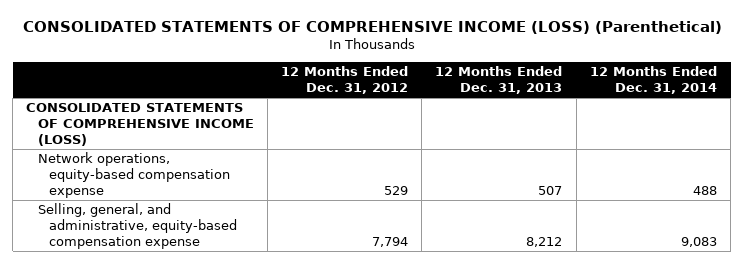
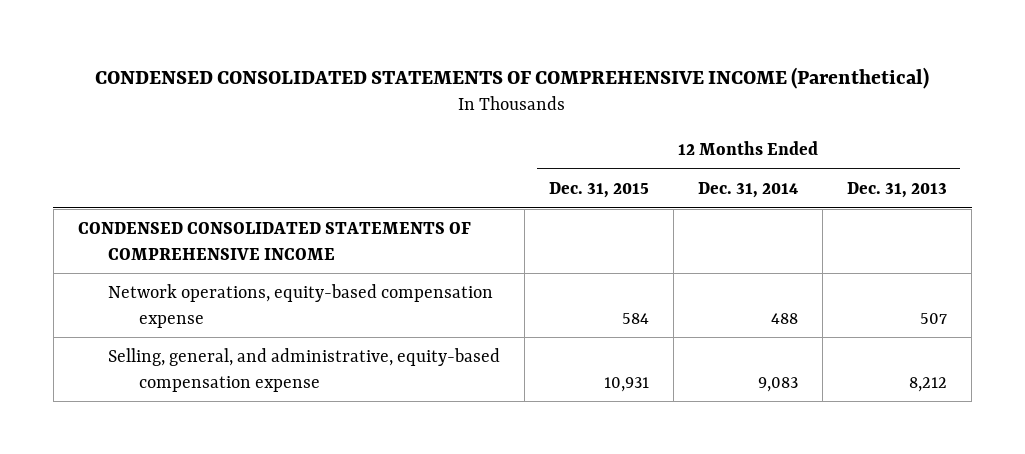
[22,21,722,35] CONSOLIDATED STATEMENTS OF COMPREHENSIVE INCOME (LOSS) (Parenthetical) -> [95,66,930,89] CONDENSED CONSOLIDATED STATEMENTS OF COMPREHENSIVE INCOME (Parenthetical)
[281,65,409,94] 12 Months Ended Dec. 31, 2012 -> none
none -> [549,181,650,198] Dec. 31, 2015
[26,103,254,146] CONSOLIDATED STATEMENTS OF COMPREHENSIVE INCOME (LOSS) -> [77,222,471,260] CONDENSED CONSOLIDATED STATEMENTS OF COMPREHENSIVE INCOME

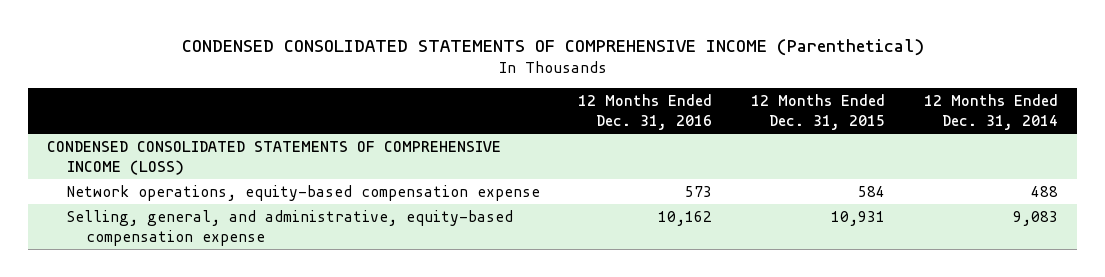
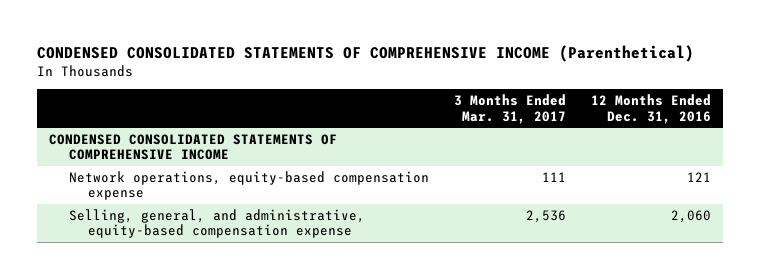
[751,94,886,131] 12 Months Ended Dec. 31, 2015 -> none
[923,94,1058,131] 12 Months Ended Dec. 31, 2014 -> none
none -> [453,94,566,124] 3 Months Ended Mar. 31, 2017
[47,140,502,175] CONDENSED CONSOLIDATED STATEMENTS OF COMPREHENSIVE INCOME (LOSS) -> [49,133,338,161] CONDENSED CONSOLIDATED STATEMENTS OF COMPREHENSIVE INCOME
[685,185,713,197] 573 -> [686,171,711,182] 121
[658,210,713,226] 10,162 -> [670,209,711,223] 2,060

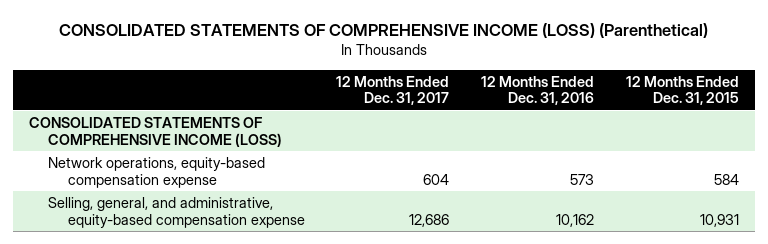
[36,44,694,62] CONDENSED CONSOLIDATED STATEMENTS OF COMPREHENSIVE INCOME (Parenthetical) -> [59,22,709,38] CONSOLIDATED STATEMENTS OF COMPREHENSIVE INCOME (LOSS) (Parenthetical)
[453,94,566,124] 3 Months Ended Mar. 31, 2017 -> none
none -> [336,75,450,106] 12 Months Ended Dec. 31, 2017
none -> [625,75,739,106] 12 Months Ended Dec. 31, 2015
[49,133,338,161] CONDENSED CONSOLIDATED STATEMENTS OF COMPREHENSIVE INCOME -> [29,117,283,147] CONSOLIDATED STATEMENTS OF COMPREHENSIVE INCOME (LOSS)
[686,171,711,182] 121 -> [570,173,595,185] 573
[670,209,711,223] 2,060 -> [556,213,595,227] 10,162

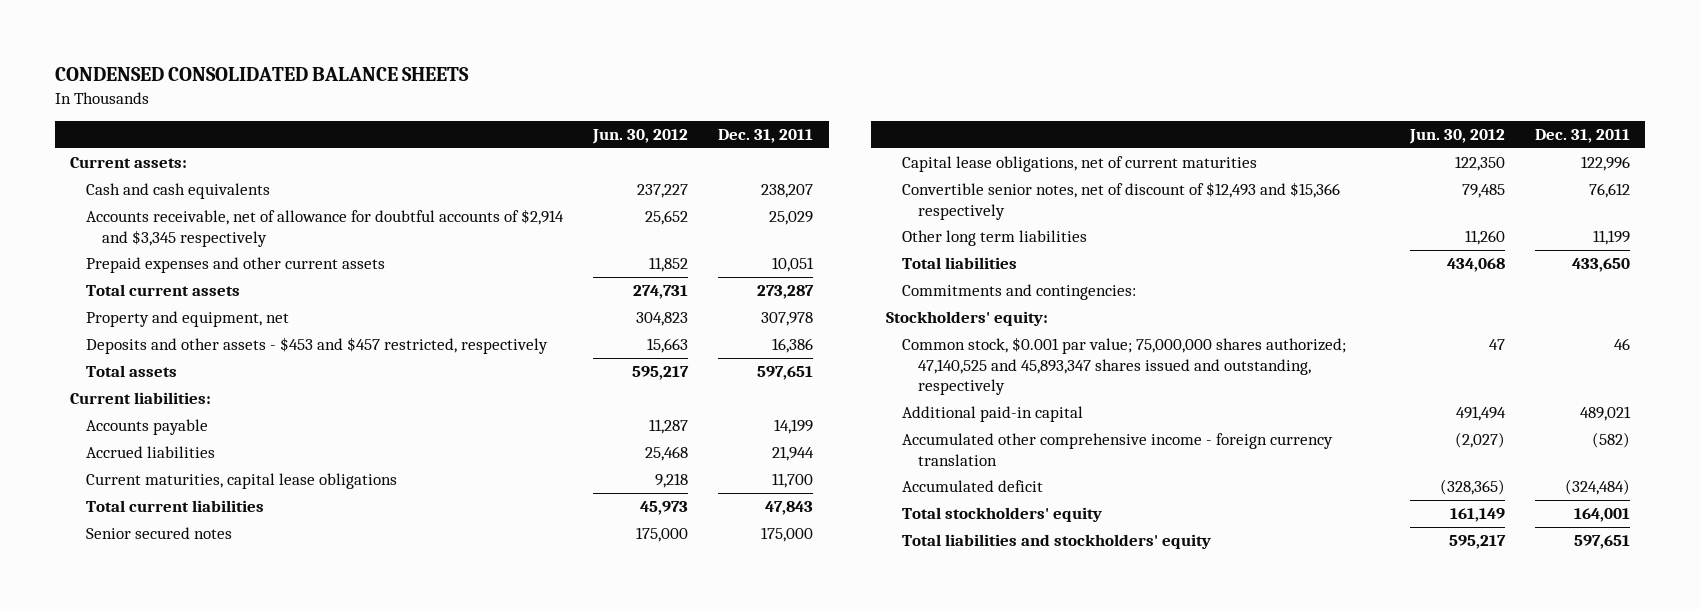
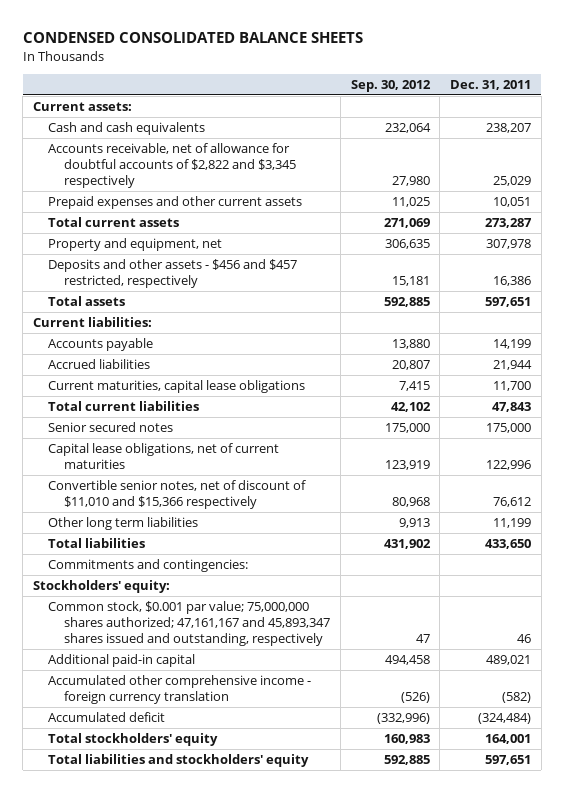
[592,129,689,145] Jun. 30, 2012 -> none
none -> [350,80,431,93] Sep. 30, 2012
[85,209,564,247] Accounts receivable, net of allowance for doubtful accounts of $2,914 and $3,345 respectively -> [48,142,296,189] Accounts receivable, net of allowance for doubtful accounts of $2,822 and $3,345 respectively
[85,337,548,355] Deposits and other assets - $453 and $457 restricted, respectively -> [48,258,298,289] Deposits and other assets - $456 and $457 restricted, respectively
[902,182,1341,220] Convertible senior notes, net of discount of $12,493 and $15,366 respectively -> [48,479,307,510] Convertible senior notes, net of discount of $11,010 and $15,366 respectively
[902,337,1347,396] Common stock, $0.001 par value; 75,000,000 shares authorized; 47,140,525 and 45,893,347 shares issued and outstanding, respectively -> [48,600,330,647] Common stock, $0.001 par value; 75,000,000 shares authorized; 47,161,167 and 45,893,347 shares issued and outstanding, respectively

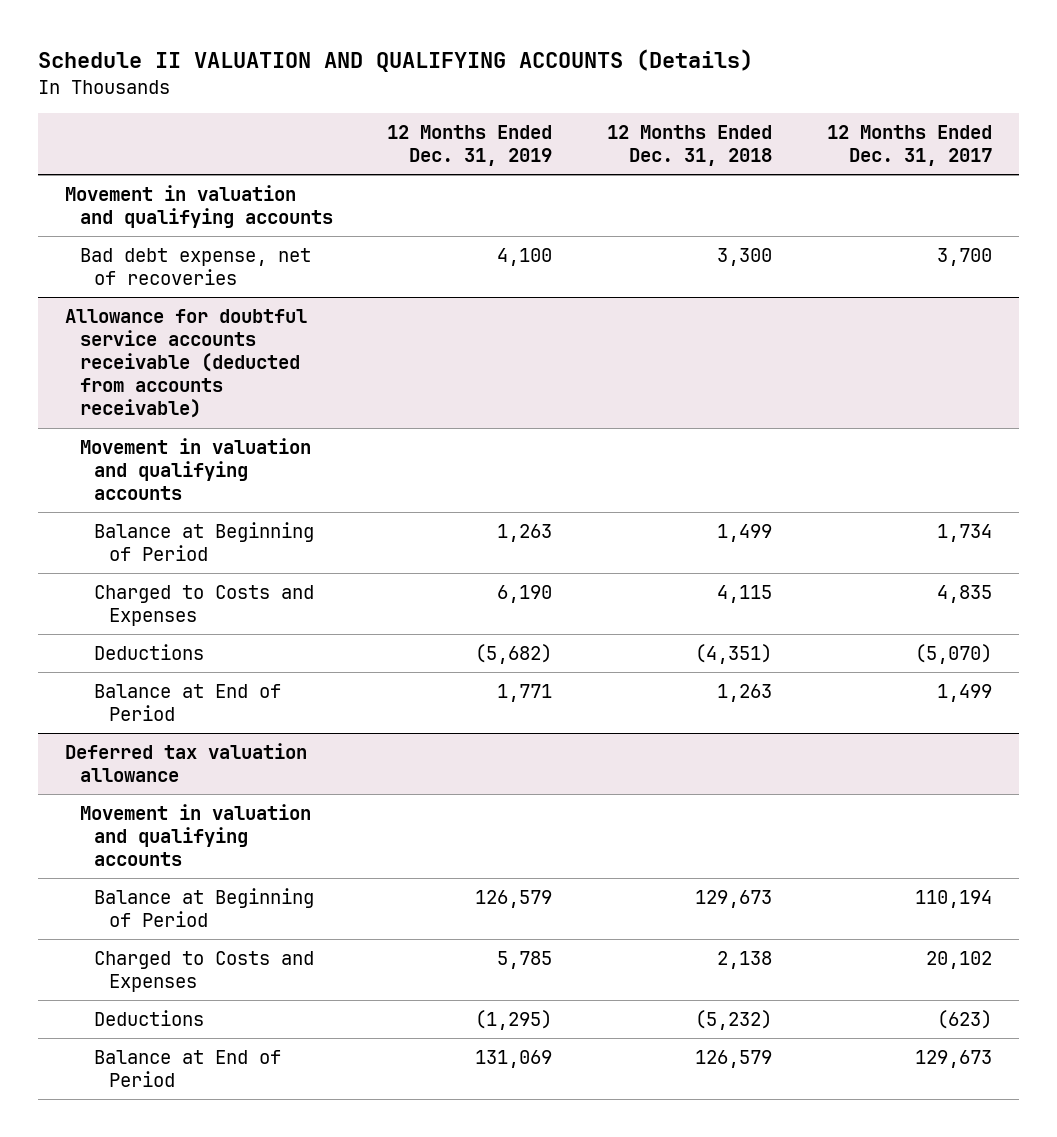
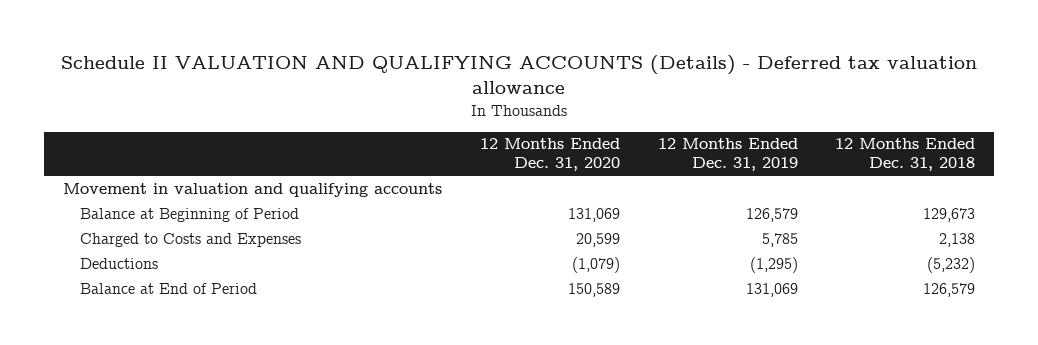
[37,48,753,72] Schedule II VALUATION AND QUALIFYING ACCOUNTS (Details) -> [61,55,978,95] Schedule II VALUATION AND QUALIFYING ACCOUNTS (Details) - Deferred tax valuation allowance
[827,125,993,167] 12 Months Ended Dec. 31, 2017 -> none
none -> [479,138,620,172] 12 Months Ended Dec. 31, 2020
[79,248,311,286] Bad debt expense, net of recoveries -> none
[65,309,308,419] Allowance for doubtful service accounts receivable (deducted from accounts receivable) -> none
[79,438,311,501] Movement in valuation and qualifying accounts -> none
[94,522,315,562] Balance at Beginning of Period -> none
[94,585,315,627] Charged to Costs and Expenses -> none
[94,644,205,661] Deductions -> none
[94,684,282,722] Balance at End of Period -> none
[65,743,308,783] Deferred tax valuation allowance -> none
[79,804,311,867] Movement in valuation and qualifying accounts -> none

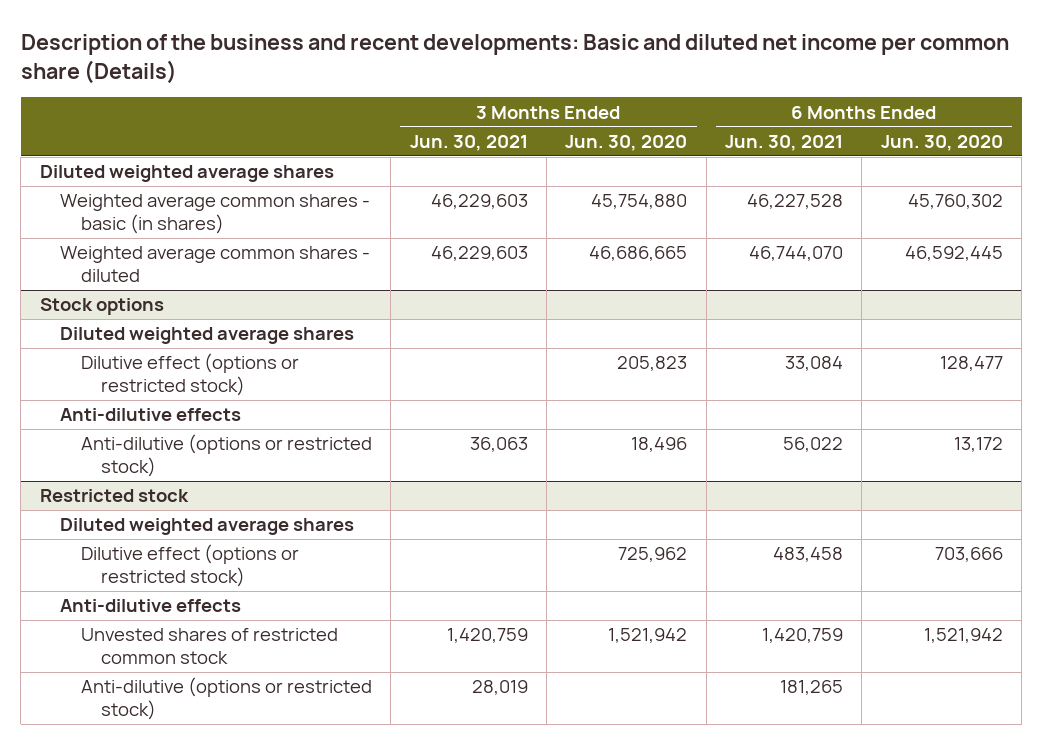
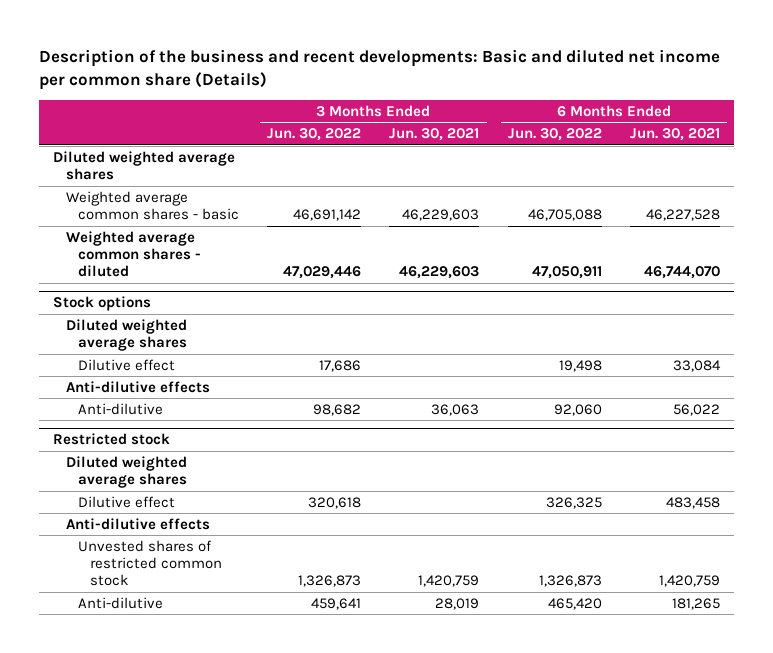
[565,134,688,151] Jun. 30, 2020 -> none
[880,134,1003,151] Jun. 30, 2020 -> none
none -> [267,128,362,142] Jun. 30, 2022
none -> [507,128,602,142] Jun. 30, 2022
[60,194,371,234] Weighted average common shares - basic (in shares) -> [65,190,239,221] Weighted average common shares - basic
[80,353,299,396] Dilutive effect (options or restricted stock) -> [77,358,175,371] Dilutive effect
[80,434,372,477] Anti-dilutive (options or restricted stock) -> [77,402,163,415] Anti-dilutive
[80,544,299,587] Dilutive effect (options or restricted stock) -> [77,495,175,508] Dilutive effect
[80,677,372,720] Anti-dilutive (options or restricted stock) -> [77,596,163,609] Anti-dilutive

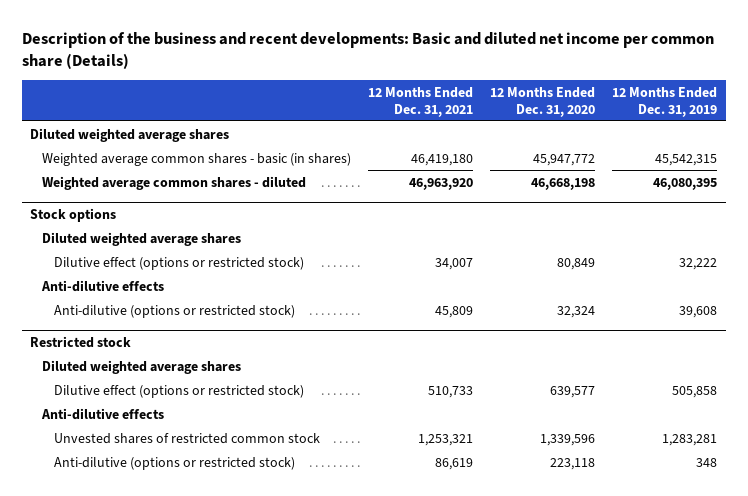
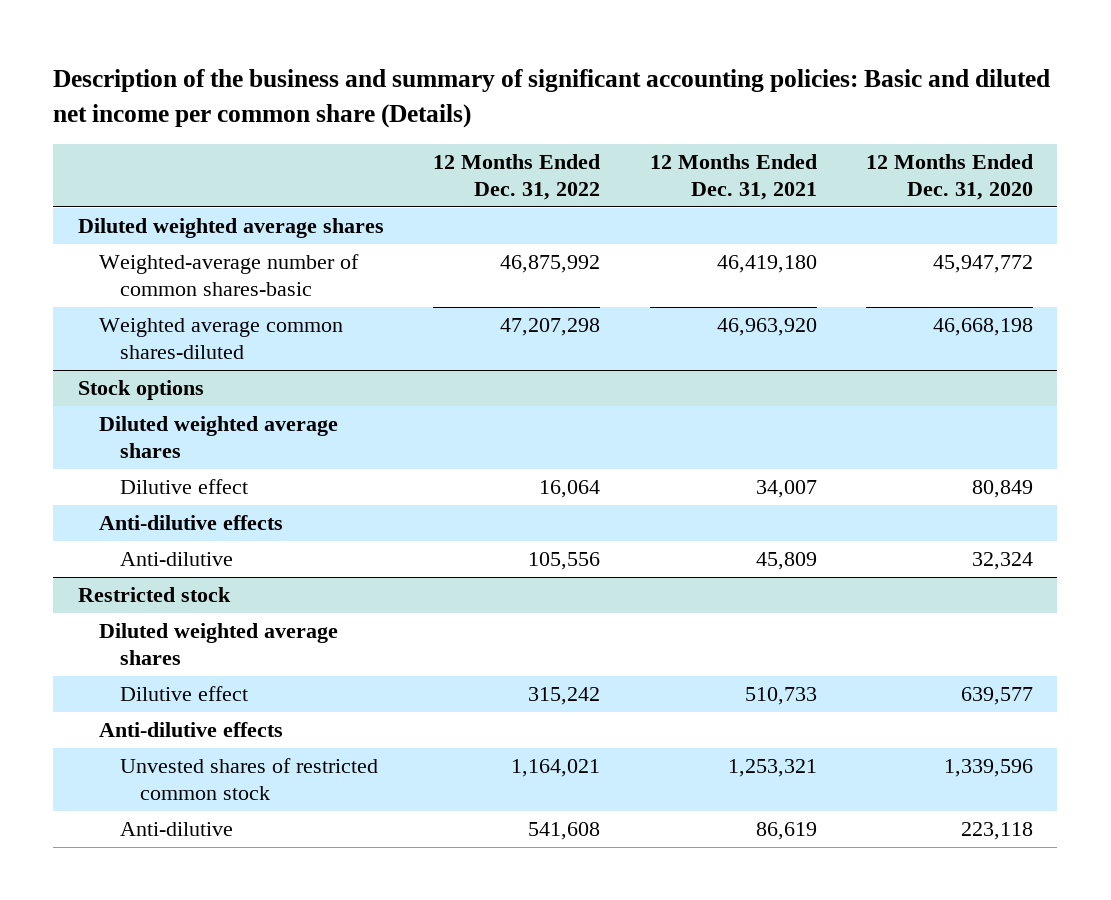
[21,31,714,70] Description of the business and recent developments: Basic and diluted net income per common share (Details) -> [53,69,1051,128] Description of the business and summary of significant accounting policies: Basic and diluted net income per common share (Details)
[612,86,718,117] 12 Months Ended Dec. 31, 2019 -> none
none -> [433,153,601,200] 12 Months Ended Dec. 31, 2022
[42,152,352,166] Weighted average common shares - basic (in shares) -> [98,254,359,297] Weighted-average number of common shares-basic
[42,175,307,190] Weighted average common shares - diluted -> [98,318,343,360] Weighted average common shares-diluted
[54,256,305,270] Dilutive effect (options or restricted stock) -> [119,479,248,495] Dilutive effect
[54,304,296,318] Anti-dilutive (options or restricted stock) -> [119,552,233,567] Anti-dilutive
[54,384,305,398] Dilutive effect (options or restricted stock) -> [119,686,248,702] Dilutive effect
[54,456,296,470] Anti-dilutive (options or restricted stock) -> [119,822,233,837] Anti-dilutive

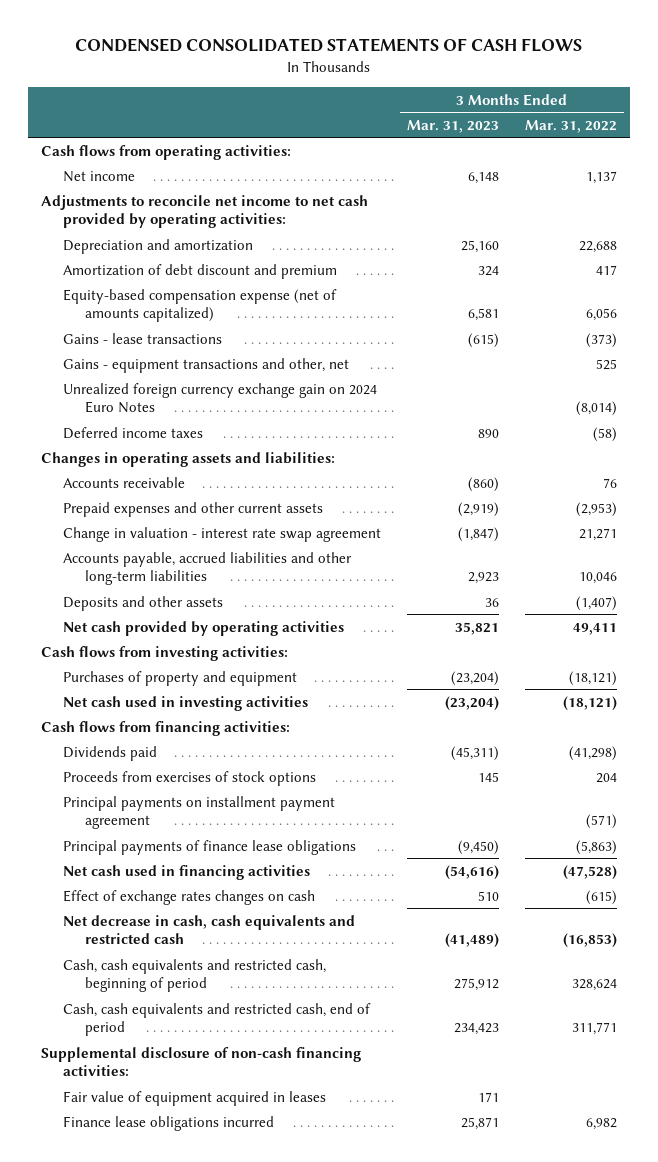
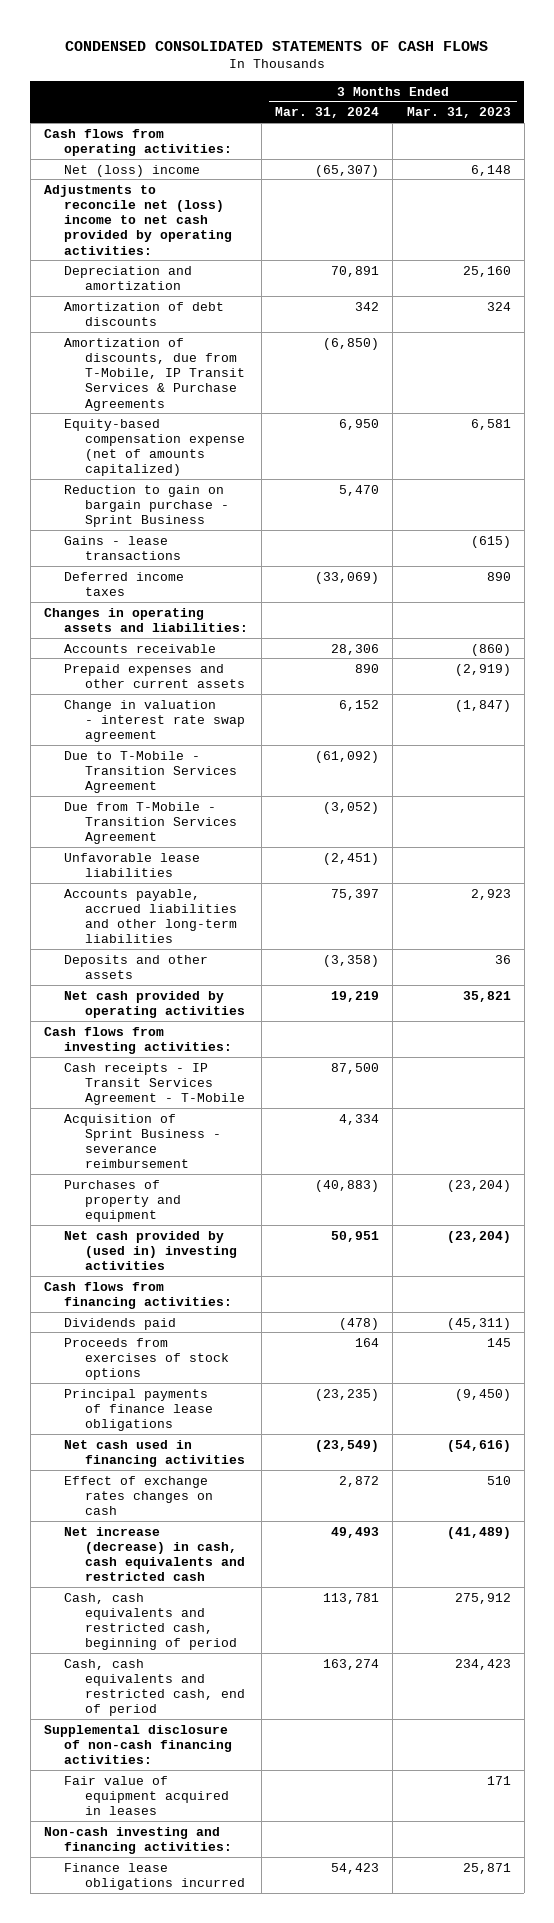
[525,119,618,133] Mar. 31, 2022 -> none
none -> [275,107,380,119] Mar. 31, 2024
[62,170,135,182] Net income -> [64,164,201,177] Net (loss) income
[40,194,368,229] Adjustments to reconcile net income to net cash provided by operating activities: -> [43,184,233,255] Adjustments to reconcile net (loss) income to net cash provided by operating activities:
[62,263,337,279] Amortization of debt discount and premium -> [64,301,225,326] Amortization of debt discounts
none -> [64,337,245,411] Amortization of discounts, due from T-Mobile, IP Transit Services & Purchase Agreements
none -> [64,484,229,528] Reduction to gain on bargain purchase - Sprint Business
[62,357,349,373] Gains - equipment transactions and other, net -> none
[62,382,377,414] Unrealized foreign currency exchange gain on 2024 Euro Notes -> none
none -> [64,750,237,794] Due to T-Mobile - Transition Services Agreement
none -> [64,801,237,845] Due from T-Mobile - Transition Services Agreement
none -> [64,852,201,877] Unfavorable lease liabilities
none -> [64,1062,245,1106] Cash receipts - IP Transit Services Agreement - T-Mobile
none -> [64,1113,221,1169] Acquisition of Sprint Business - severance reimbursement
[62,695,308,711] Net cash used in investing activities -> [64,1230,237,1271] Net cash provided by (used in) investing activities
[62,795,335,830] Principal payments on installment payment agreement -> none
[62,914,355,945] Net decrease in cash, cash equivalents and restricted cash -> [64,1526,245,1582] Net increase (decrease) in cash, cash equivalents and restricted cash
none -> [43,1826,233,1854] Non-cash investing and financing activities:

